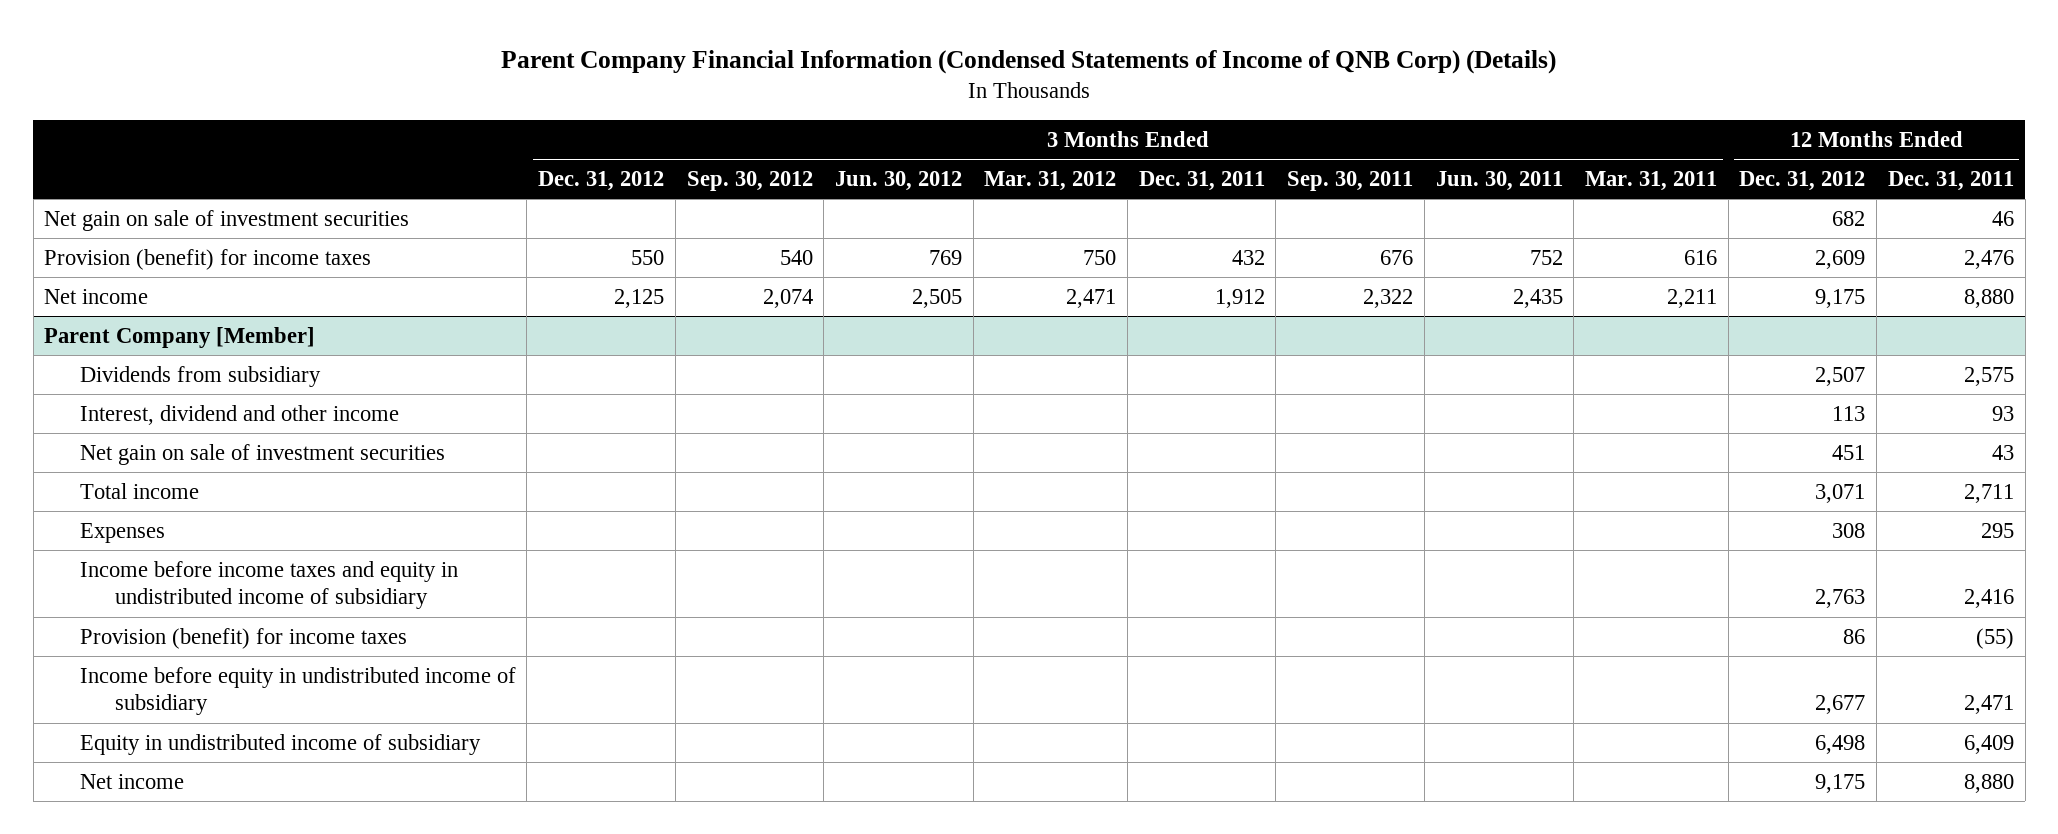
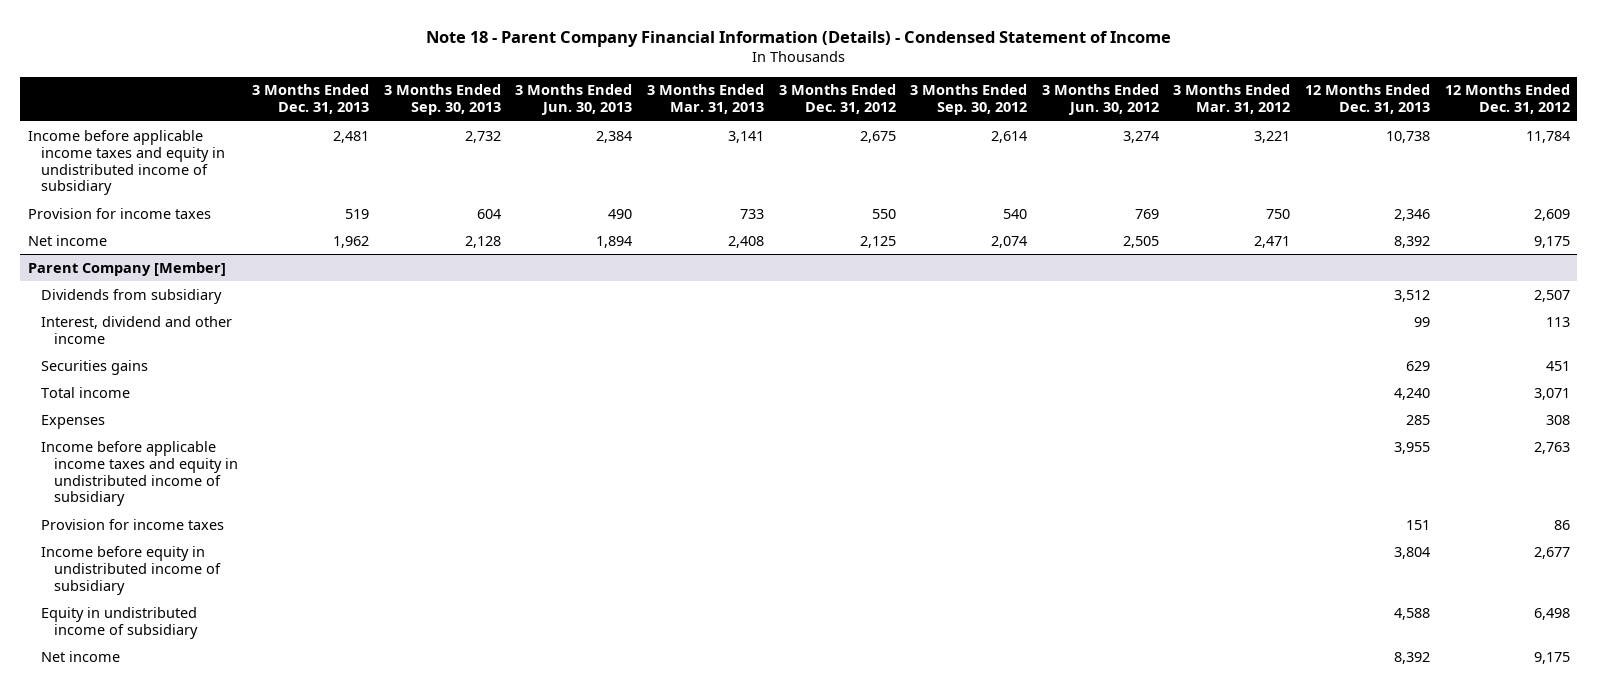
[501,49,1557,74] Parent Company Financial Information (Condensed Statements of Income of QNB Corp) (Details) -> [425,30,1171,47] Note 18 - Parent Company Financial Information (Details) - Condensed Statement of Income
[1138,170,1265,191] Dec. 31, 2011 -> none
[1287,170,1414,191] Sep. 30, 2011 -> none
[1435,170,1563,191] Jun. 30, 2011 -> none
[1585,170,1718,191] Mar. 31, 2011 -> none
[1887,170,2014,191] Dec. 31, 2011 -> none
none -> [252,84,370,115] 3 Months Ended Dec. 31, 2013
none -> [383,84,501,116] 3 Months Ended Sep. 30, 2013
none -> [515,84,633,116] 3 Months Ended Jun. 30, 2013
none -> [646,84,764,115] 3 Months Ended Mar. 31, 2013
none -> [1304,84,1430,115] 12 Months Ended Dec. 31, 2013
[44,209,410,231] Net gain on sale of investment securities -> none
none -> [27,129,225,196] Income before applicable income taxes and equity in undistributed income of subsidiary
[44,248,372,270] Provision (benefit) for income taxes -> [27,207,211,219] Provision for income taxes
[79,443,445,465] Net gain on sale of investment securities -> [40,359,148,375] Securities gains
[79,560,458,610] Income before income taxes and equity in undistributed income of subsidiary -> [40,440,238,507] Income before applicable income taxes and equity in undistributed income of subsidiary
[79,627,407,649] Provision (benefit) for income taxes -> [40,518,224,530] Provision for income taxes

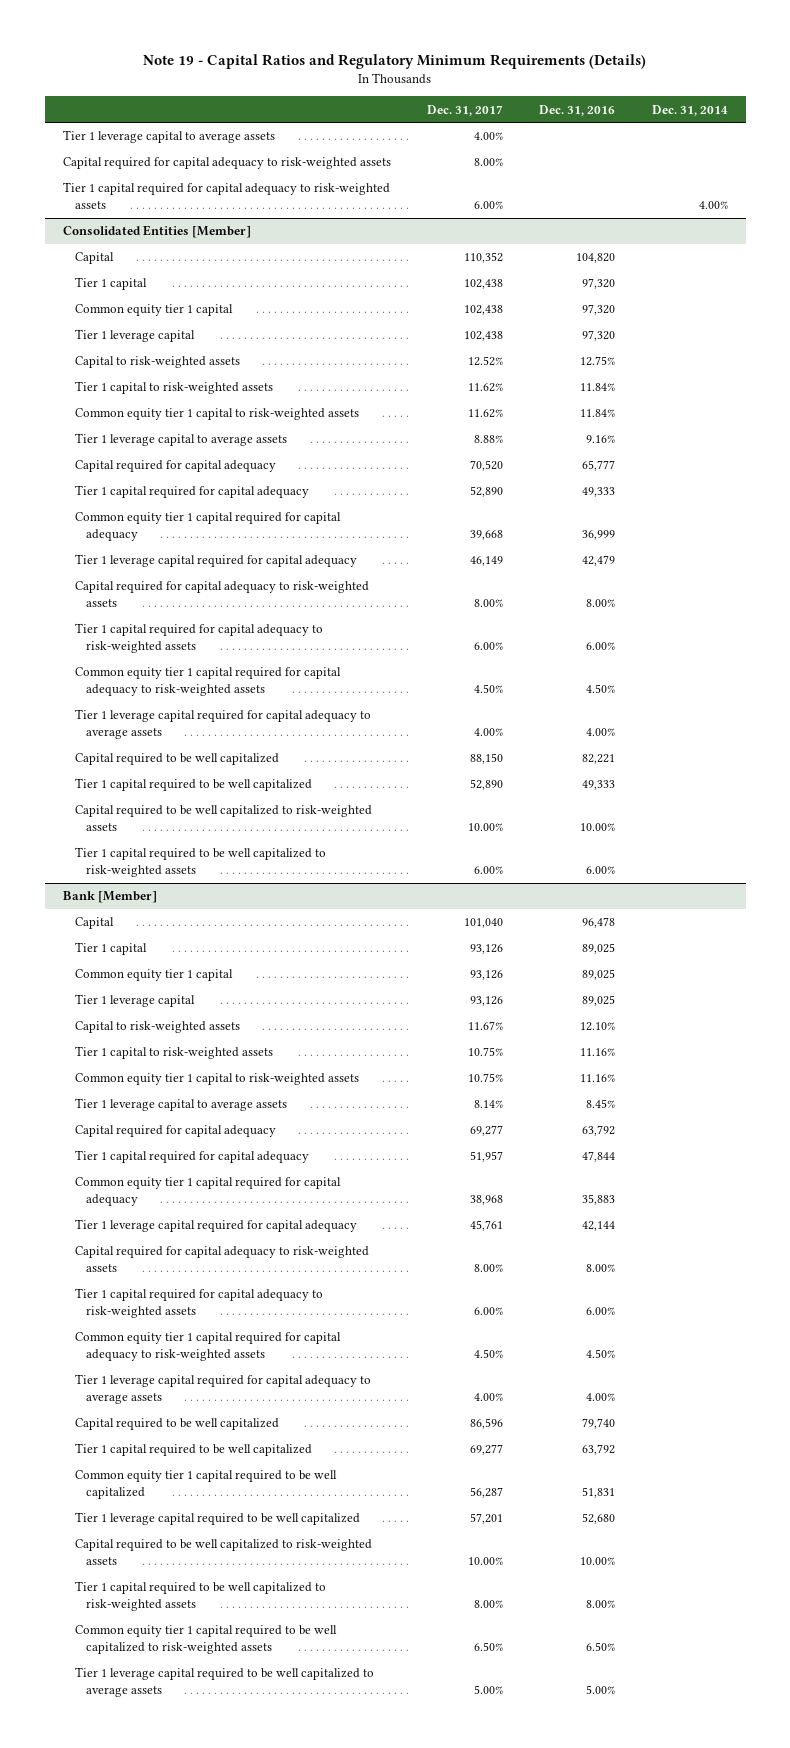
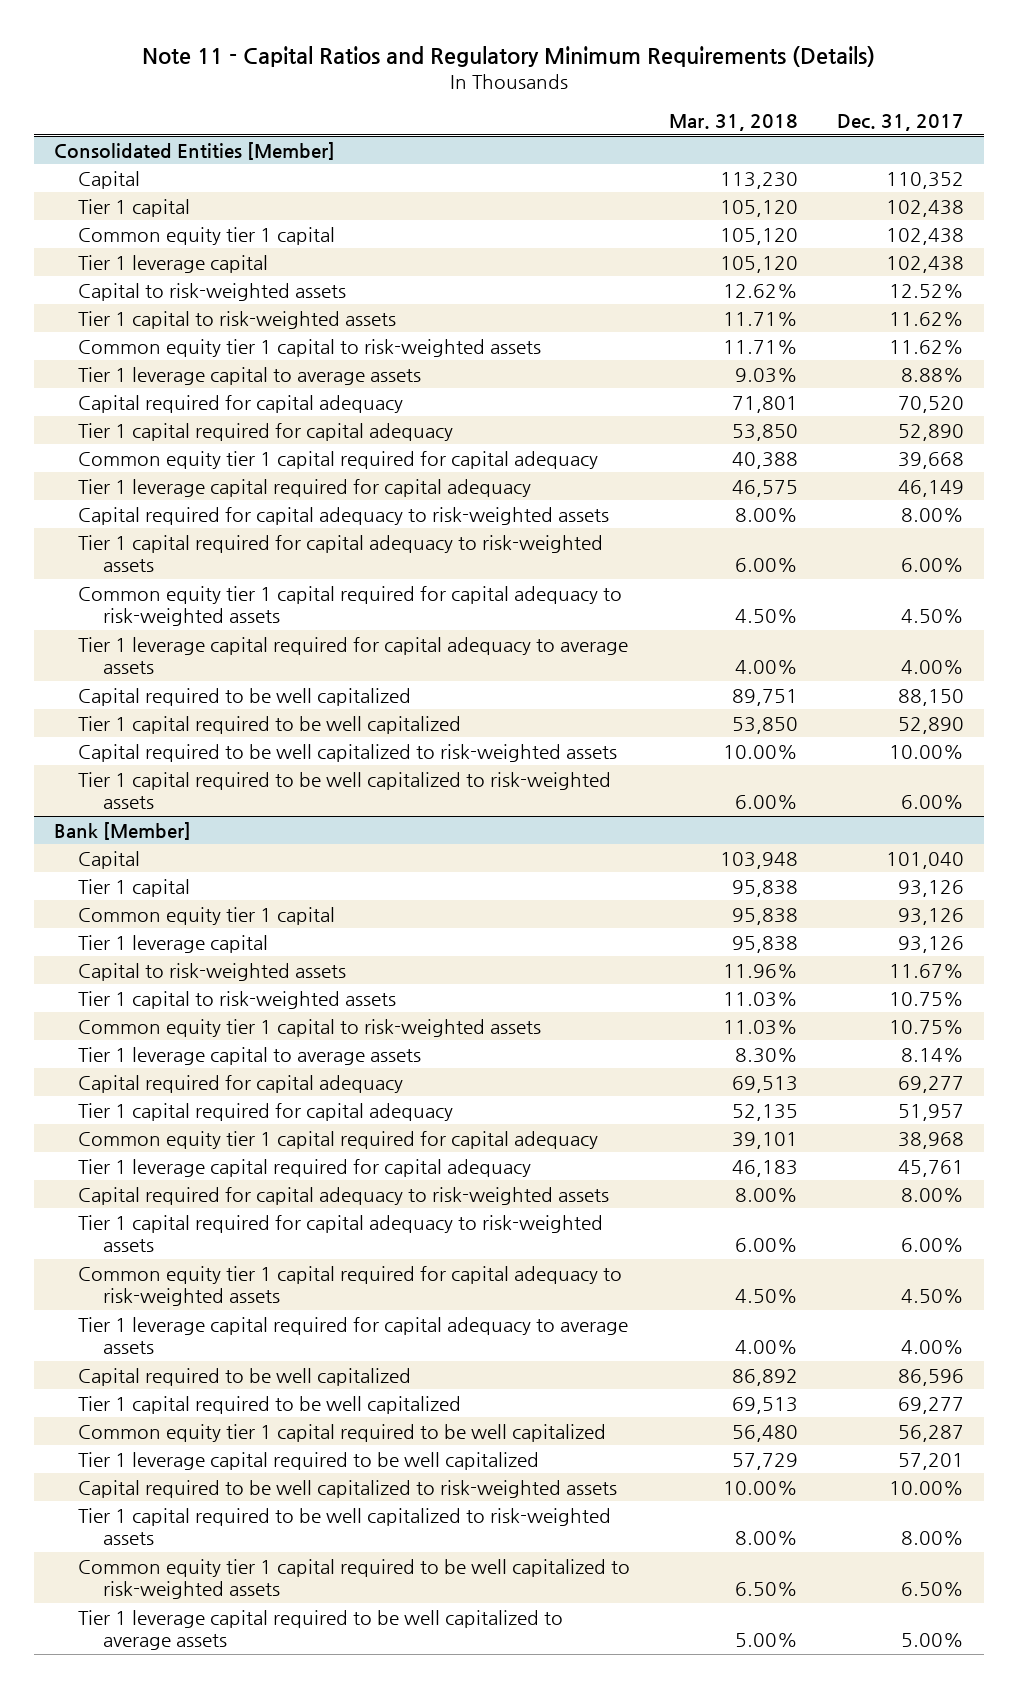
[143,54,647,70] Note 19 - Capital Ratios and Regulatory Minimum Requirements (Details) -> [141,45,875,67] Note 11 - Capital Ratios and Regulatory Minimum Requirements (Details)
[539,104,616,116] Dec. 31, 2016 -> none
[651,104,728,116] Dec. 31, 2014 -> none
none -> [669,113,799,131] Mar. 31, 2018
[62,130,275,144] Tier 1 leverage capital to average assets -> none
[62,157,391,170] Capital required for capital adequacy to risk-weighted assets -> none
[62,182,390,210] Tier 1 capital required for capital adequacy to risk-weighted assets -> none

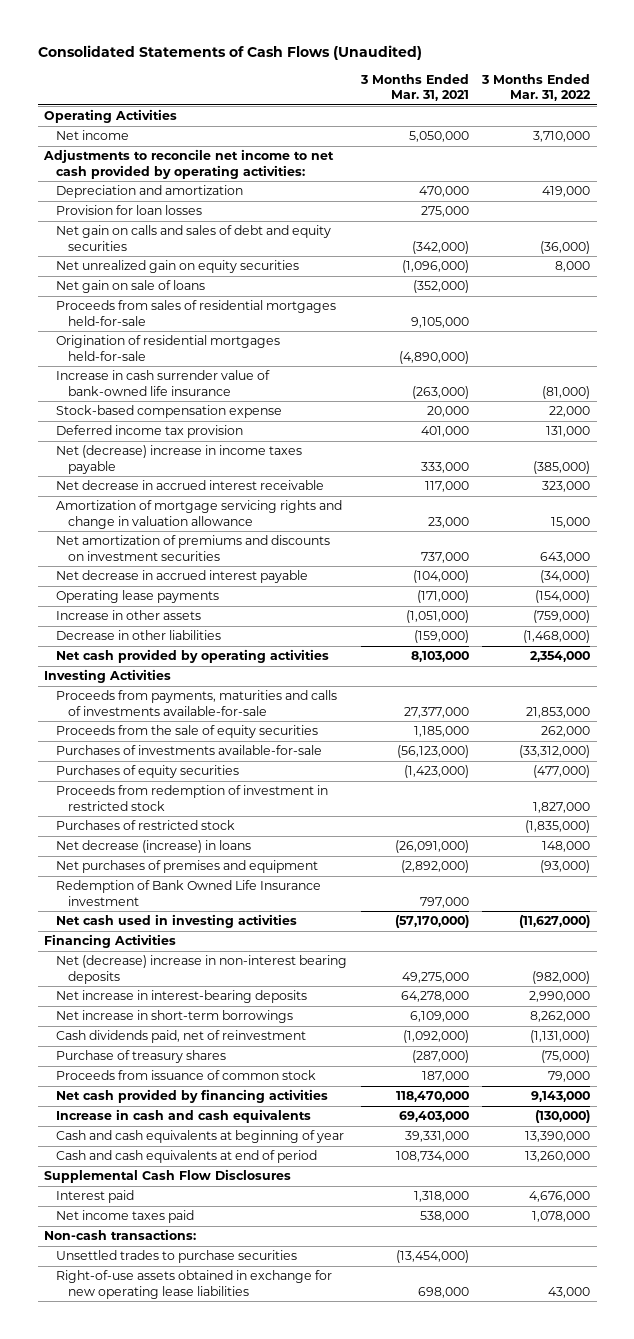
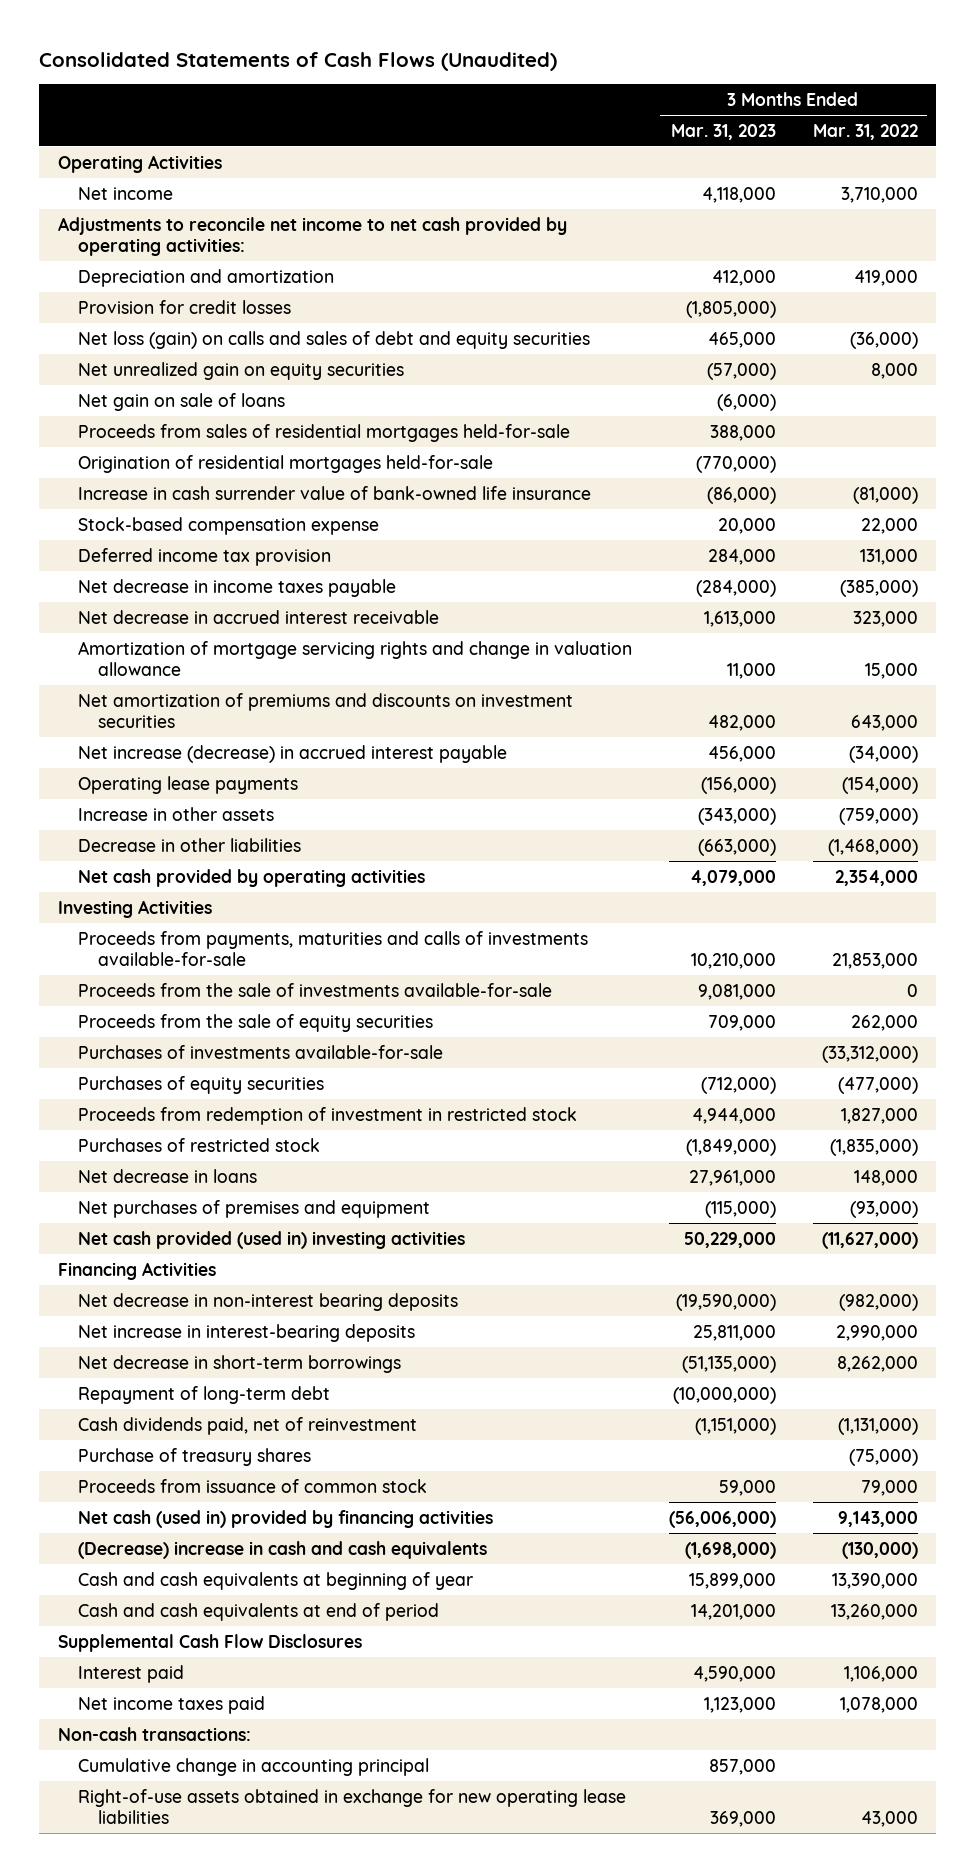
[359,73,469,101] 3 Months Ended Mar. 31, 2021 -> none
none -> [670,123,776,140] Mar. 31, 2023
[56,205,203,216] Provision for loan losses -> [77,299,291,314] Provision for credit losses
[56,225,332,251] Net gain on calls and sales of debt and equity securities -> [77,330,590,349] Net loss (gain) on calls and sales of debt and equity securities
[56,445,303,474] Net (decrease) increase in income taxes payable -> [77,578,396,597] Net decrease in income taxes payable
[56,570,309,584] Net decrease in accrued interest payable -> [77,744,507,763] Net increase (decrease) in accrued interest payable
none -> [77,982,552,997] Proceeds from the sale of investments available-for-sale
[56,840,252,854] Net decrease (increase) in loans -> [77,1168,257,1183] Net decrease in loans
[56,880,322,906] Redemption of Bank Owned Life Insurance investment -> none
[56,914,298,929] Net cash used in investing activities -> [77,1230,465,1249] Net cash provided (used in) investing activities
[56,955,348,984] Net (decrease) increase in non-interest bearing deposits -> [77,1292,458,1311] Net decrease in non-interest bearing deposits
[56,1010,294,1024] Net increase in short-term borrowings -> [77,1354,401,1373] Net decrease in short-term borrowings
none -> [77,1385,330,1404] Repayment of long-term debt
[56,1089,329,1104] Net cash provided by financing activities -> [77,1509,493,1528] Net cash (used in) provided by financing activities
[56,1109,312,1124] Increase in cash and cash equivalents -> [77,1540,487,1559] (Decrease) increase in cash and cash equivalents
[528,1191,590,1203] 4,676,000 -> [843,1665,918,1682] 1,106,000
[56,1250,298,1264] Unsettled trades to purchase securities -> none
none -> [77,1757,429,1776] Cumulative change in accounting principal

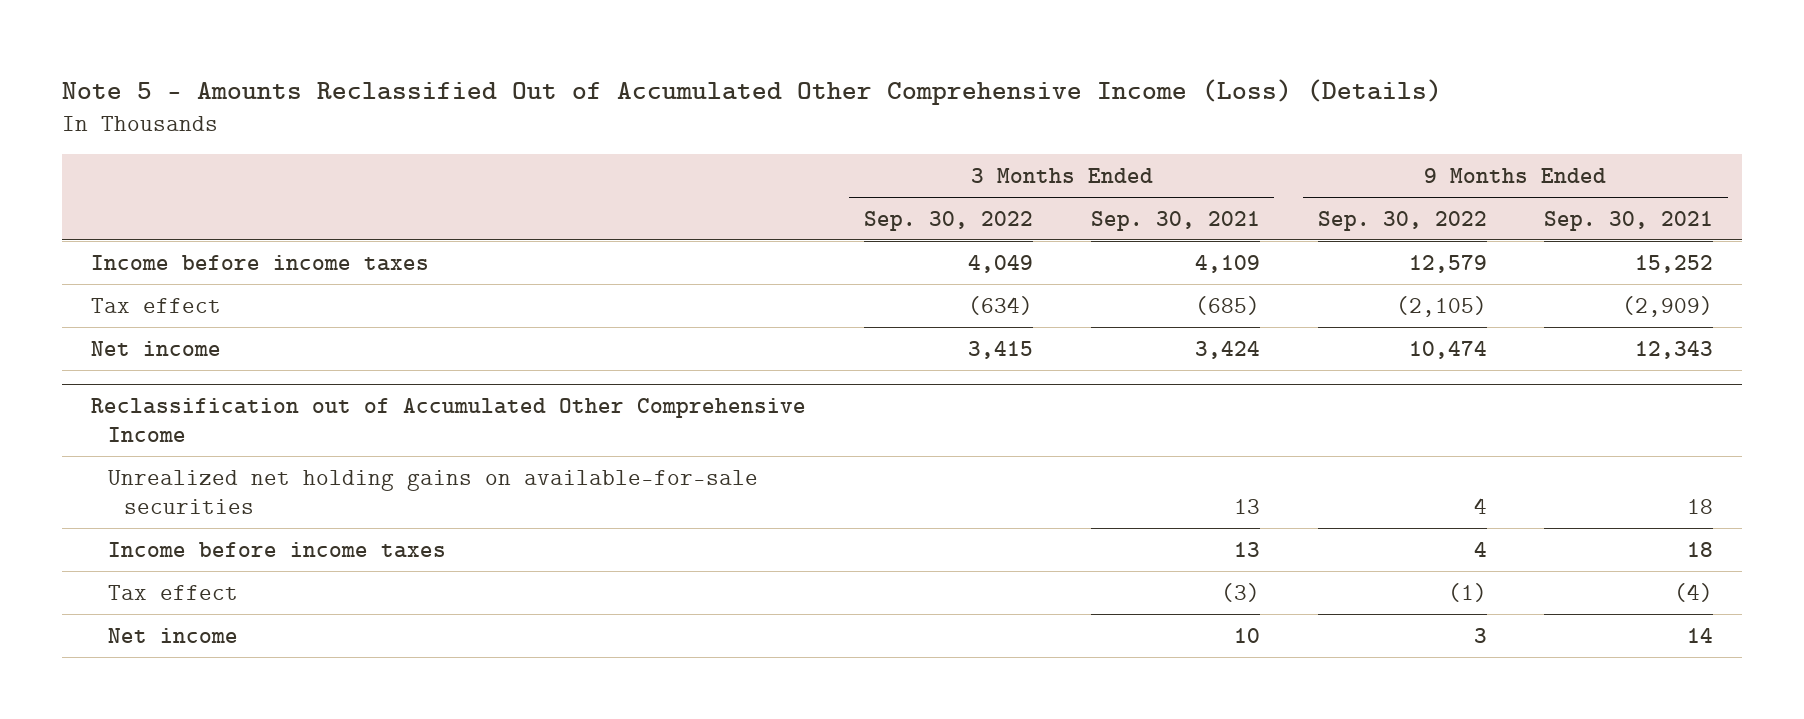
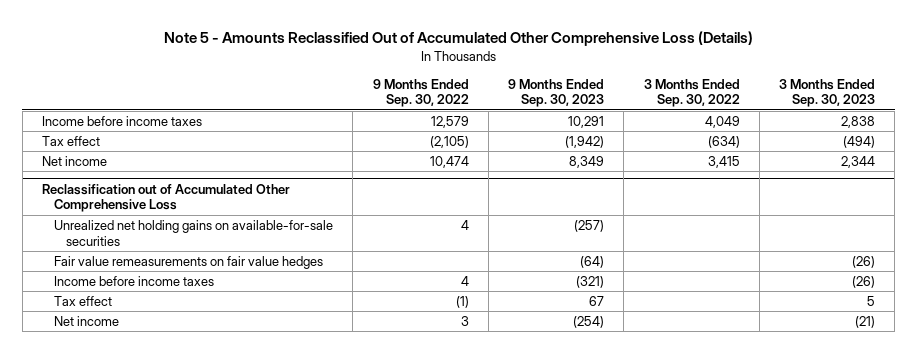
[61,78,1442,105] Note 5 - Amounts Reclassified Out of Accumulated Other Comprehensive Income (Loss) (Details) -> [163,30,753,46] Note 5 - Amounts Reclassified Out of Accumulated Other Comprehensive Loss (Details)
[1090,210,1260,231] Sep. 30, 2021 -> none
[1544,210,1714,231] Sep. 30, 2021 -> none
none -> [508,78,605,108] 9 Months Ended Sep. 30, 2023
none -> [779,78,876,108] 3 Months Ended Sep. 30, 2023
[90,398,806,443] Reclassification out of Accumulated Other Comprehensive Income -> [42,183,291,213] Reclassification out of Accumulated Other Comprehensive Loss
none -> [53,255,323,269] Fair value remeasurements on fair value hedges

